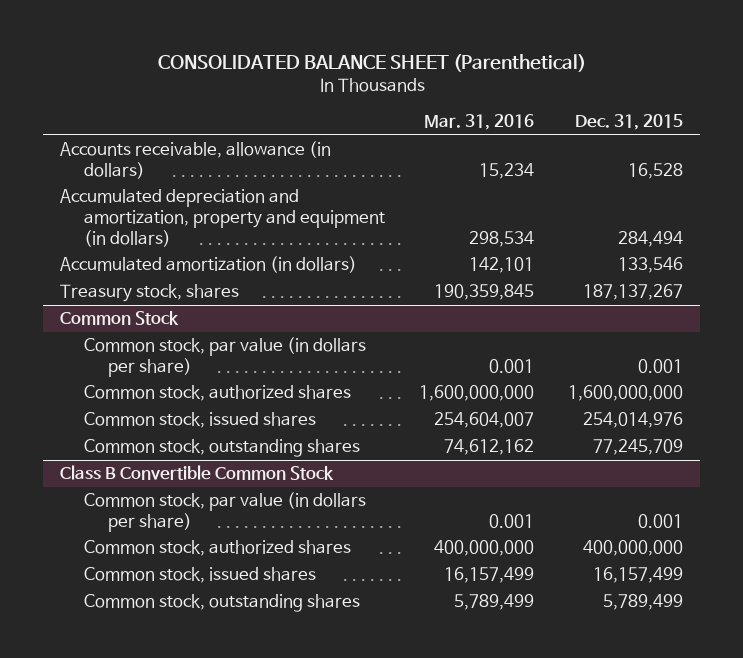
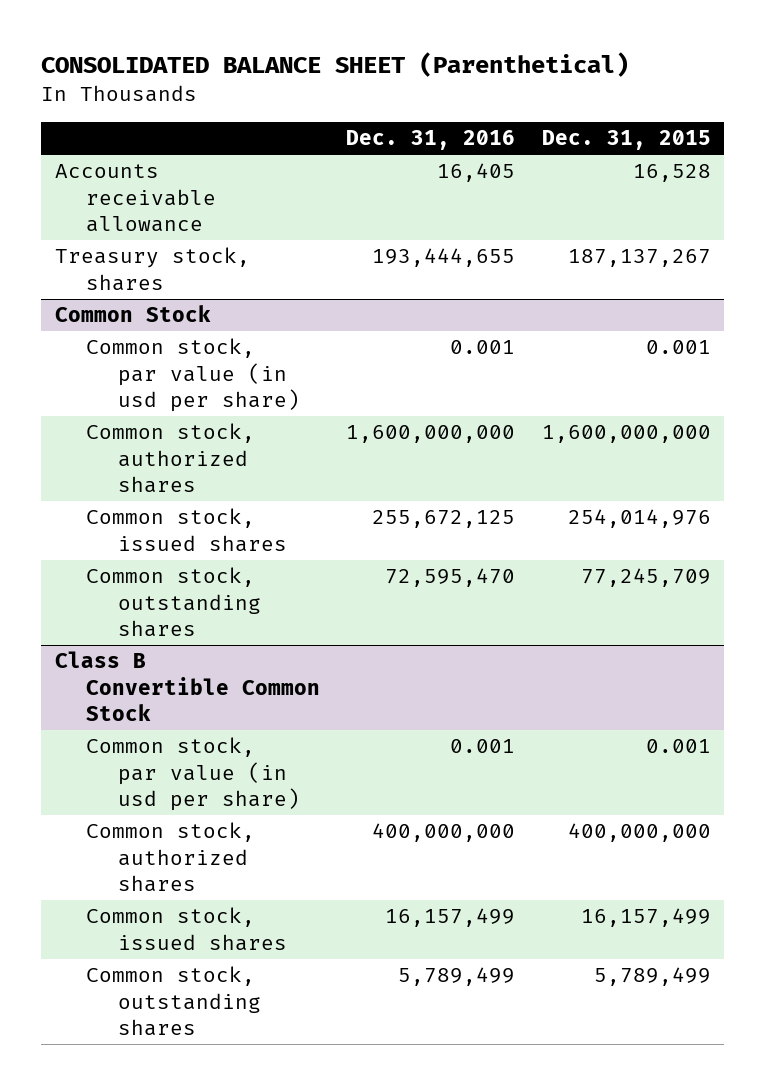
[424,114,535,131] Mar. 31, 2016 -> none
none -> [346,130,516,151] Dec. 31, 2016
[60,189,385,247] Accumulated depreciation and amortization, property and equipment (in dollars) -> none
[60,256,358,274] Accumulated amortization (in dollars) -> none
[60,141,332,180] Accounts receivable, allowance (in dollars) -> [54,164,217,233] Accounts receivable allowance
[83,337,366,378] Common stock, par value (in dollars per share) -> [86,338,300,413] Common stock, par value (in usd per share)
[83,492,366,533] Common stock, par value (in dollars per share) -> [86,737,300,812] Common stock, par value (in usd per share)

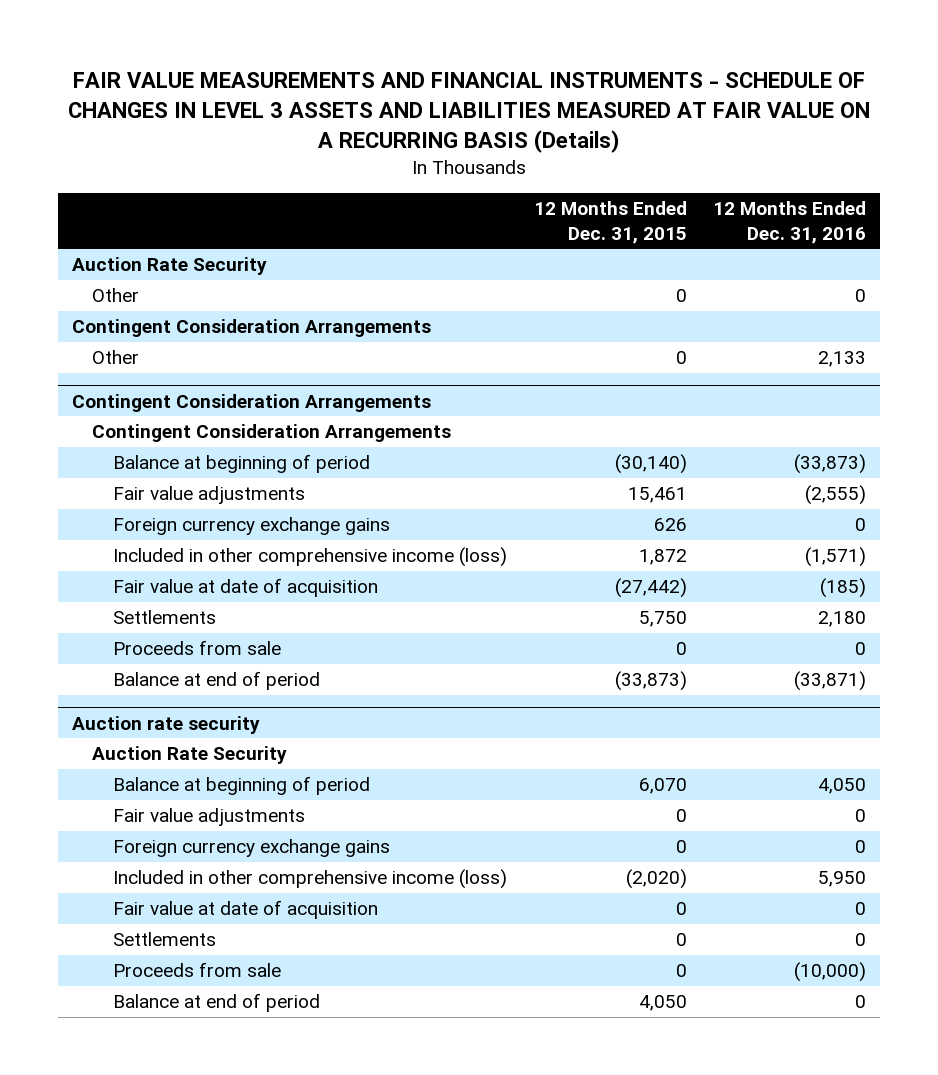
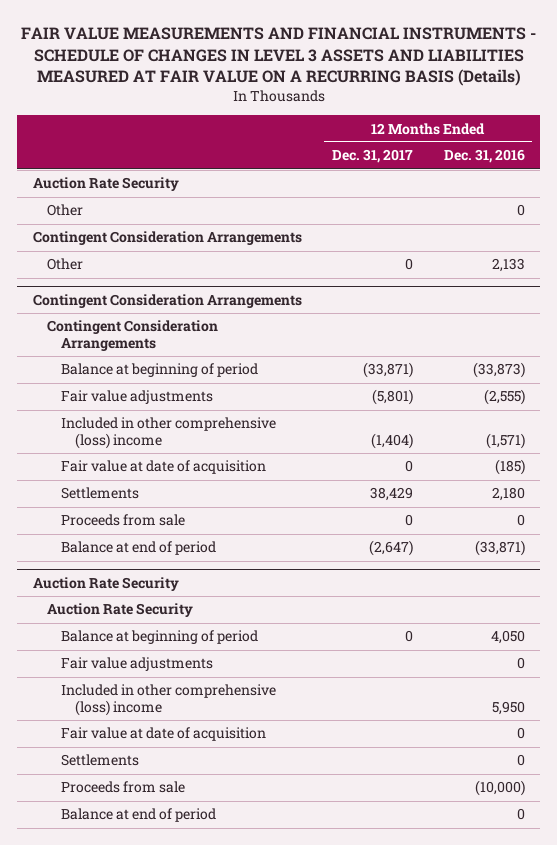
[533,201,687,244] 12 Months Ended Dec. 31, 2015 -> none
none -> [332,149,414,164] Dec. 31, 2017
[112,517,390,536] Foreign currency exchange gains -> none
[112,547,507,568] Included in other comprehensive income (loss) -> [61,417,277,449] Included in other comprehensive (loss) income
[71,715,260,734] Auction rate security -> [32,576,179,591] Auction Rate Security
[112,839,390,858] Foreign currency exchange gains -> none
[112,869,507,890] Included in other comprehensive income (loss) -> [61,684,277,716] Included in other comprehensive (loss) income

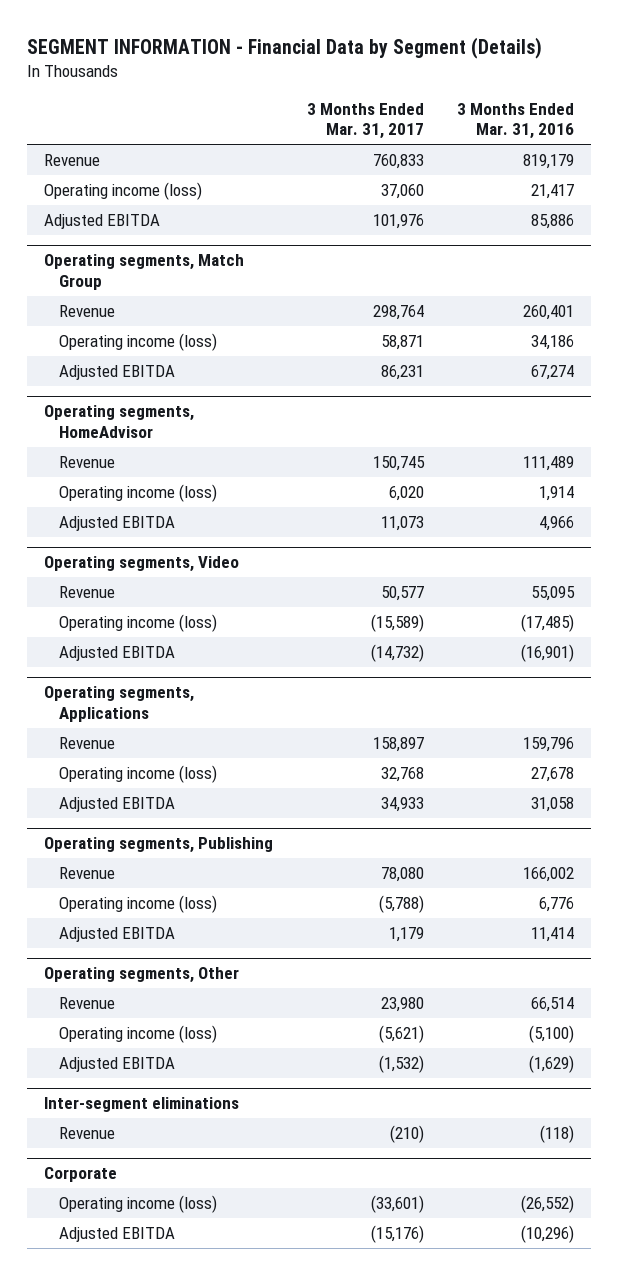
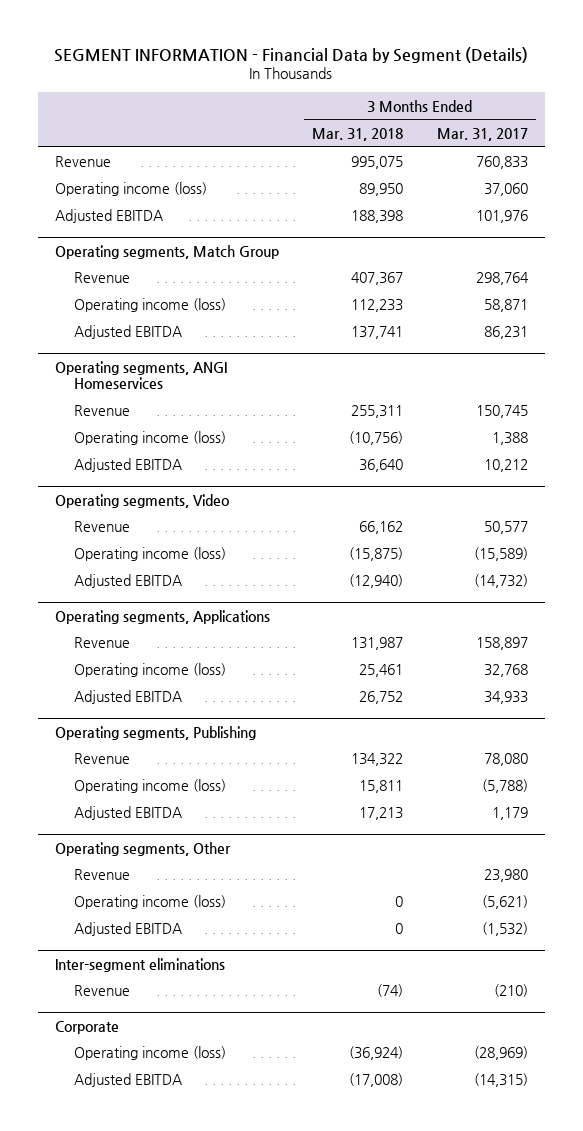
[457,102,575,140] 3 Months Ended Mar. 31, 2016 -> none
none -> [312,127,404,141] Mar. 31, 2018
[43,405,194,438] Operating segments, HomeAdvisor -> none
none -> [54,360,227,390] Operating segments, ANGI Homeservices
[388,486,424,502] 6,020 -> [491,432,528,446] 1,388
[380,516,424,532] 11,073 -> [483,459,528,473] 10,212
[370,1195,424,1214] (33,601) -> [473,1046,528,1061] (28,969)
[370,1225,424,1244] (15,176) -> [473,1073,528,1088] (14,315)

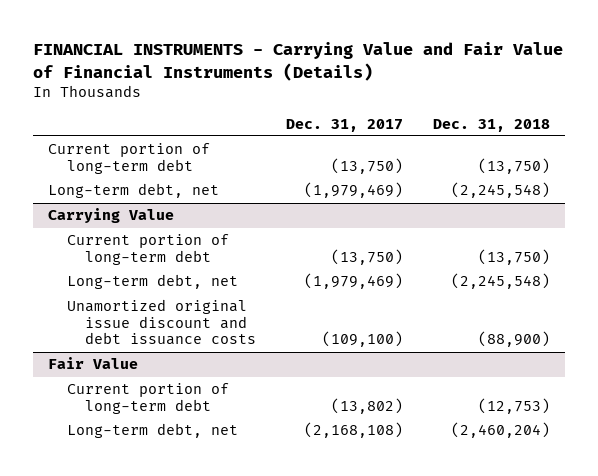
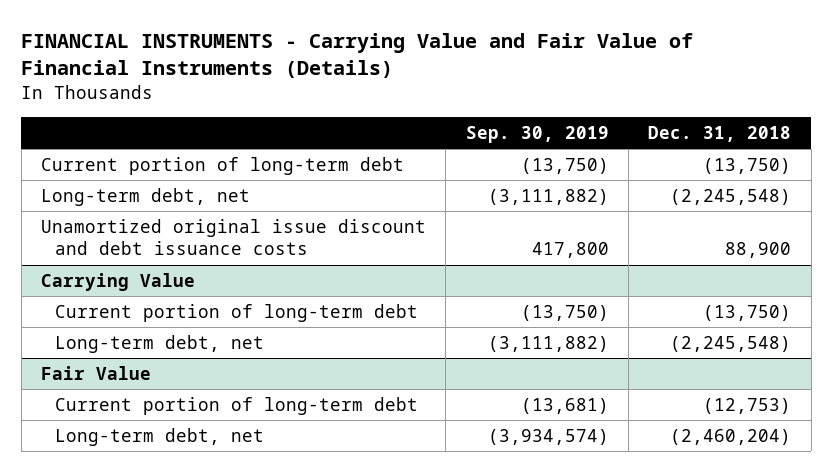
[286,118,404,132] Dec. 31, 2017 -> none
none -> [465,125,609,143] Sep. 30, 2019
none -> [40,219,426,256] Unamortized original issue discount and debt issuance costs
[66,299,256,346] Unamortized original issue discount and debt issuance costs -> none

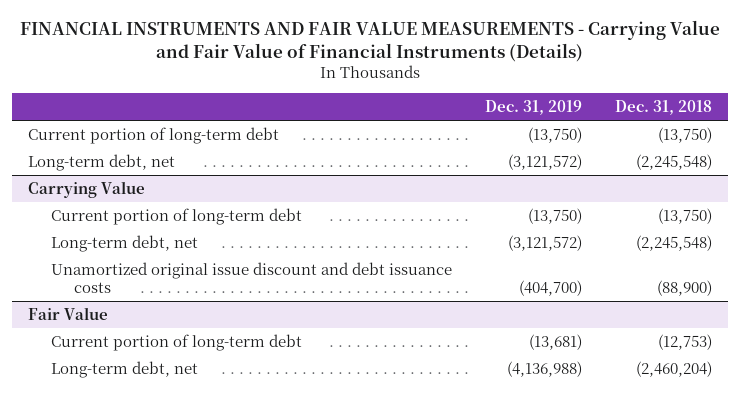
[21,33,694,79] FINANCIAL INSTRUMENTS - Carrying Value and Fair Value of Financial Instruments (Details) -> [20,20,721,63] FINANCIAL INSTRUMENTS AND FAIR VALUE MEASUREMENTS - Carrying Value and Fair Value of Financial Instruments (Details)
[465,125,609,143] Sep. 30, 2019 -> none
none -> [484,99,582,115] Dec. 31, 2019
[40,219,426,256] Unamortized original issue discount and debt issuance costs -> none
none -> [51,261,453,294] Unamortized original issue discount and debt issuance costs

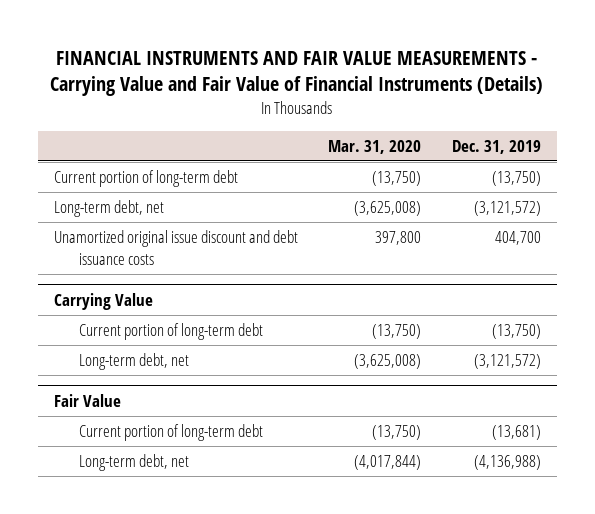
[614,99,712,115] Dec. 31, 2018 -> none
none -> [328,139,422,154] Mar. 31, 2020
none -> [53,229,298,265] Unamortized original issue discount and debt issuance costs
[51,261,453,294] Unamortized original issue discount and debt issuance costs -> none

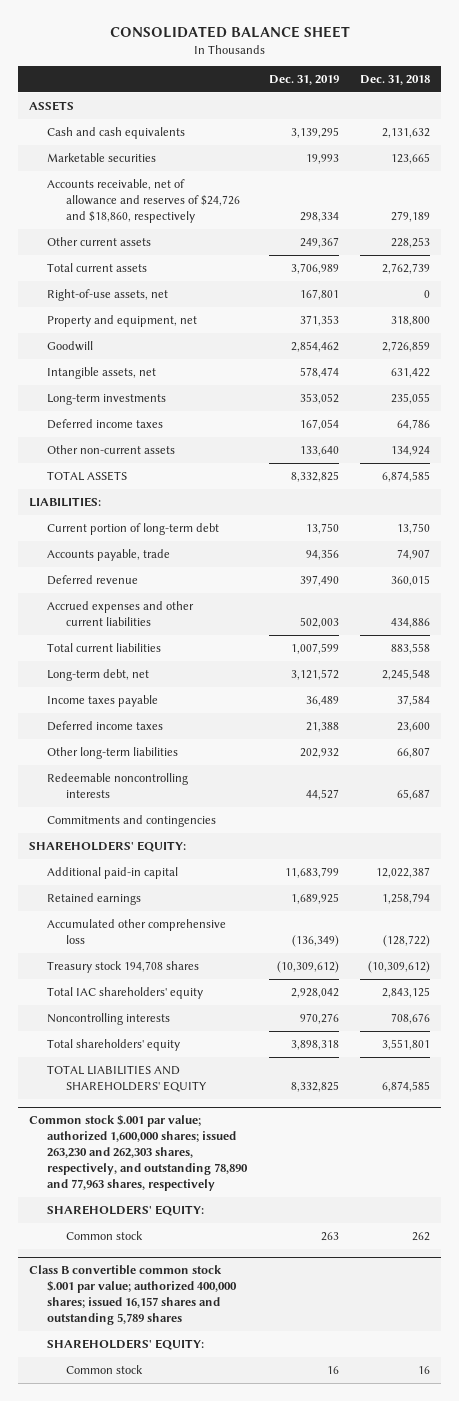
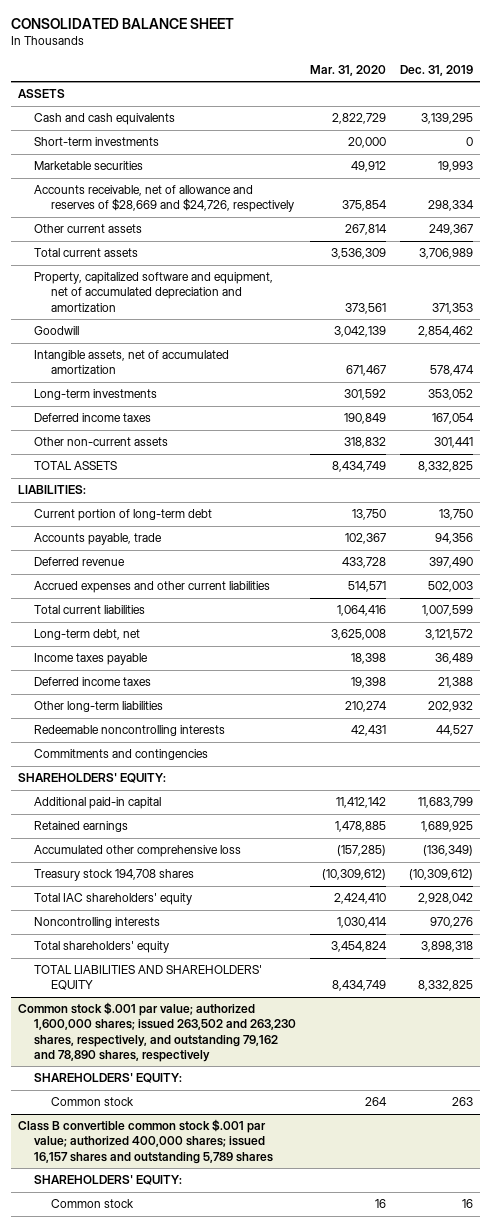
[360,75,431,86] Dec. 31, 2018 -> none
none -> [310,64,387,76] Mar. 31, 2020
none -> [34,137,160,147] Short-term investments
[47,178,240,223] Accounts receivable, net of allowance and reserves of $24,726 and $18,860, respectively -> [34,185,294,213] Accounts receivable, net of allowance and reserves of $28,669 and $24,726, respectively
[47,288,169,301] Right-of-use assets, net -> none
[47,314,198,327] Property and equipment, net -> [34,272,274,312] Property, capitalized software and equipment, net of accumulated depreciation and amortization
[47,366,157,379] Intangible assets, net -> [34,350,230,375] Intangible assets, net of accumulated amortization
[299,445,339,456] 133,640 -> [434,437,474,449] 301,441
[28,1113,249,1192] Common stock $.001 par value; authorized 1,600,000 shares; issued 263,230 and 262,303 shares, respectively, and outstanding 78,890 and 77,963 shares, respectively -> [17,1002,297,1062] Common stock $.001 par value; authorized 1,600,000 shares; issued 263,502 and 263,230 shares, respectively, and outstanding 79,162 and 78,890 shares, respectively

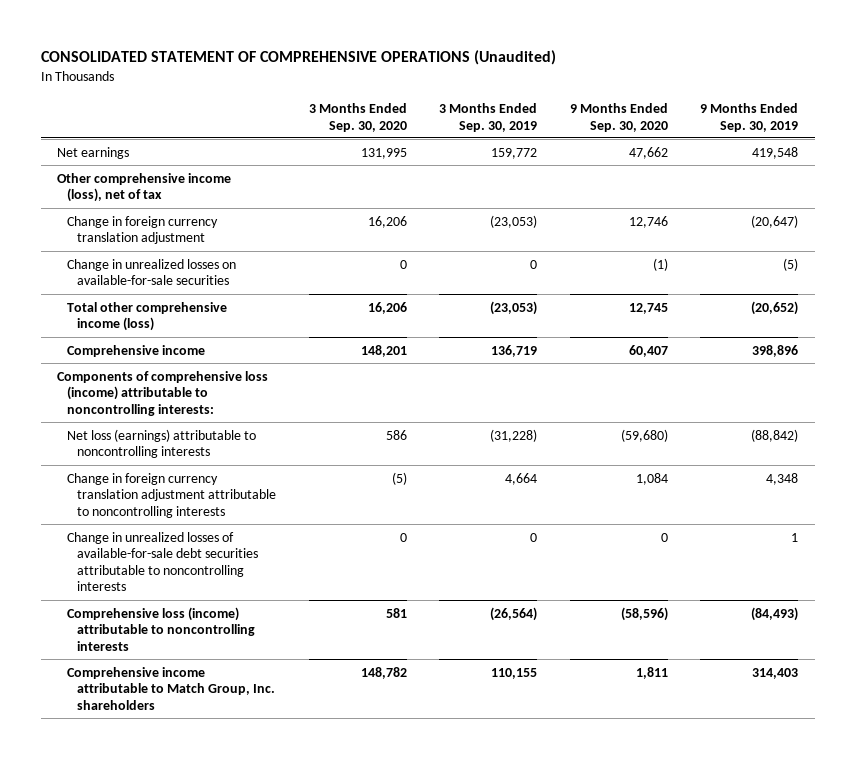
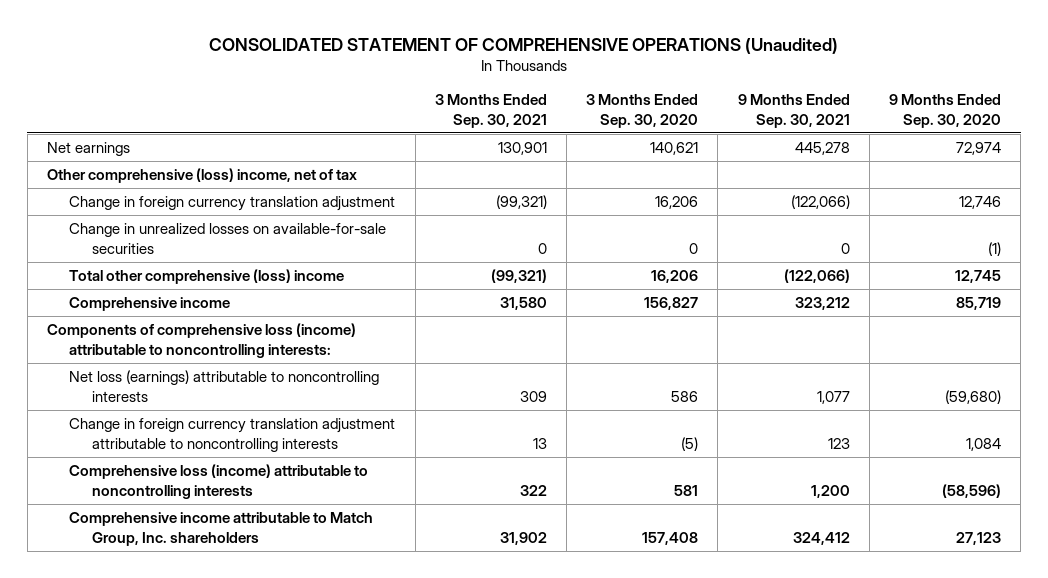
[439,103,538,132] 3 Months Ended Sep. 30, 2019 -> none
[700,103,799,132] 9 Months Ended Sep. 30, 2019 -> none
none -> [434,94,547,128] 3 Months Ended Sep. 30, 2021
none -> [737,94,850,128] 9 Months Ended Sep. 30, 2021
[360,147,407,159] 131,995 -> [650,142,699,156] 140,621
[628,146,668,159] 47,662 -> [956,142,1002,156] 72,974
[56,172,231,203] Other comprehensive income (loss), net of tax -> [47,168,358,184] Other comprehensive (loss) income, net of tax
[67,301,228,332] Total other comprehensive income (loss) -> [69,269,345,285] Total other comprehensive (loss) income
[360,344,407,357] 148,201 -> [644,297,699,311] 156,827
[628,344,668,357] 60,407 -> [956,297,1002,311] 85,719
[67,531,259,592] Change in unrealized losses of available-for-sale debt securities attributable to noncontrolling interests -> none
[360,666,407,679] 148,782 -> [642,531,699,545] 157,408
[635,666,668,679] 1,811 -> [956,531,1002,545] 27,123

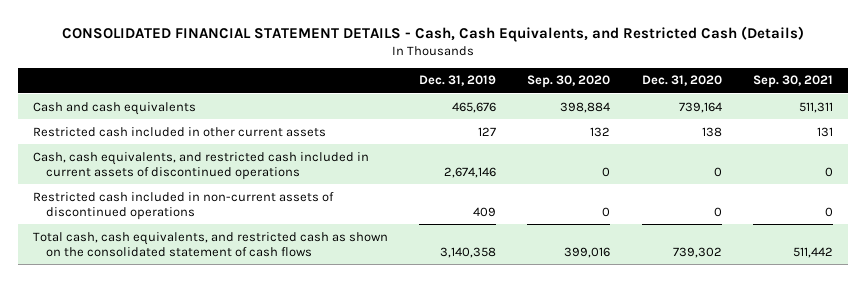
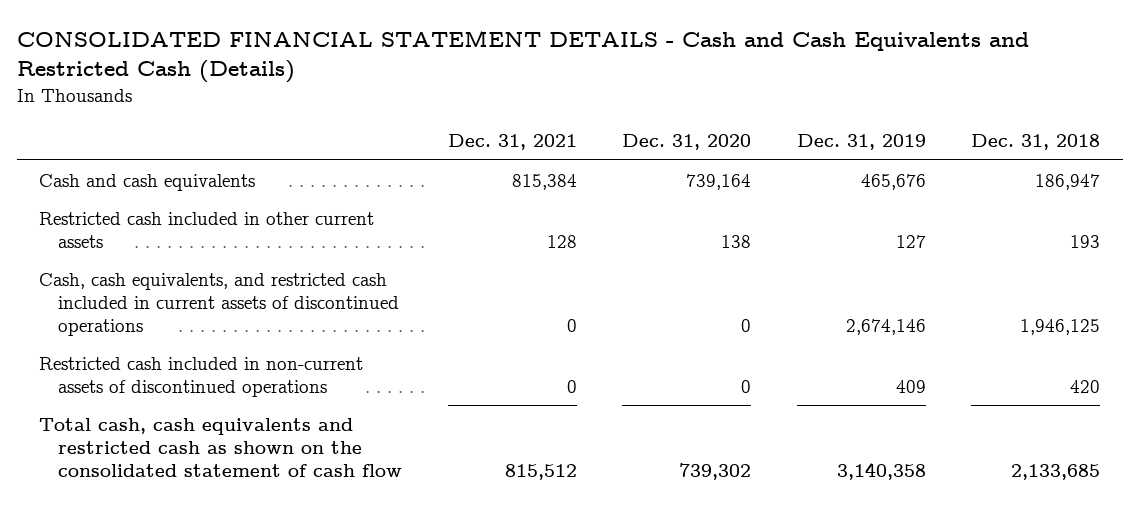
[61,25,804,42] CONSOLIDATED FINANCIAL STATEMENT DETAILS - Cash, Cash Equivalents, and Restricted Cash (Details) -> [16,29,1029,84] CONSOLIDATED FINANCIAL STATEMENT DETAILS - Cash and Cash Equivalents and Restricted Cash (Details)
[527,75,611,89] Sep. 30, 2020 -> none
[752,75,833,89] Sep. 30, 2021 -> none
none -> [447,134,577,151] Dec. 31, 2021
none -> [971,134,1101,151] Dec. 31, 2018
[33,231,389,257] Total cash, cash equivalents, and restricted cash as shown on the consolidated statement of cash flows -> [39,417,403,477] Total cash, cash equivalents and restricted cash as shown on the consolidated statement of cash flow

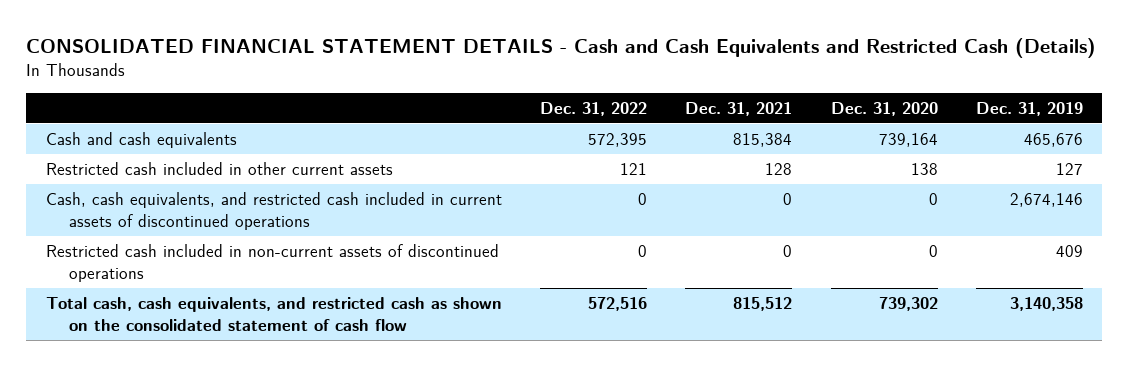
[971,134,1101,151] Dec. 31, 2018 -> none
none -> [540,101,648,116] Dec. 31, 2022
[39,417,403,477] Total cash, cash equivalents and restricted cash as shown on the consolidated statement of cash flow -> [45,297,502,331] Total cash, cash equivalents, and restricted cash as shown on the consolidated statement of cash flow

